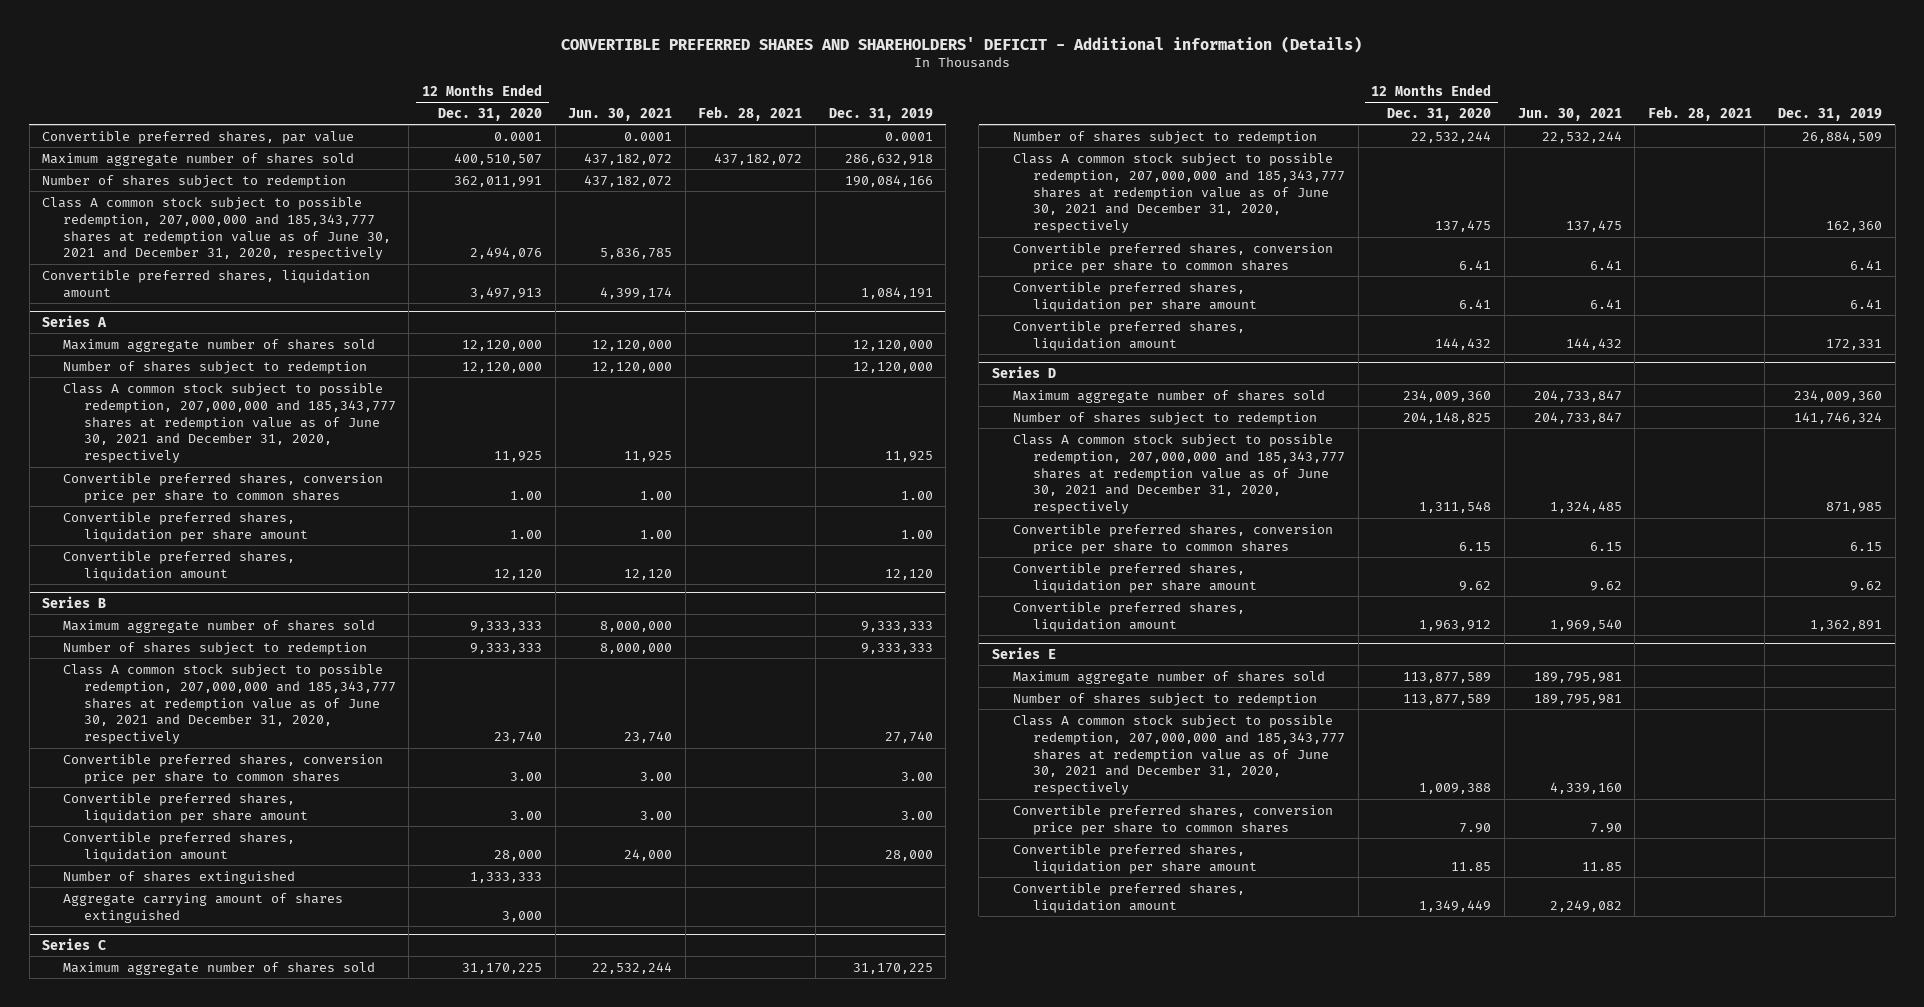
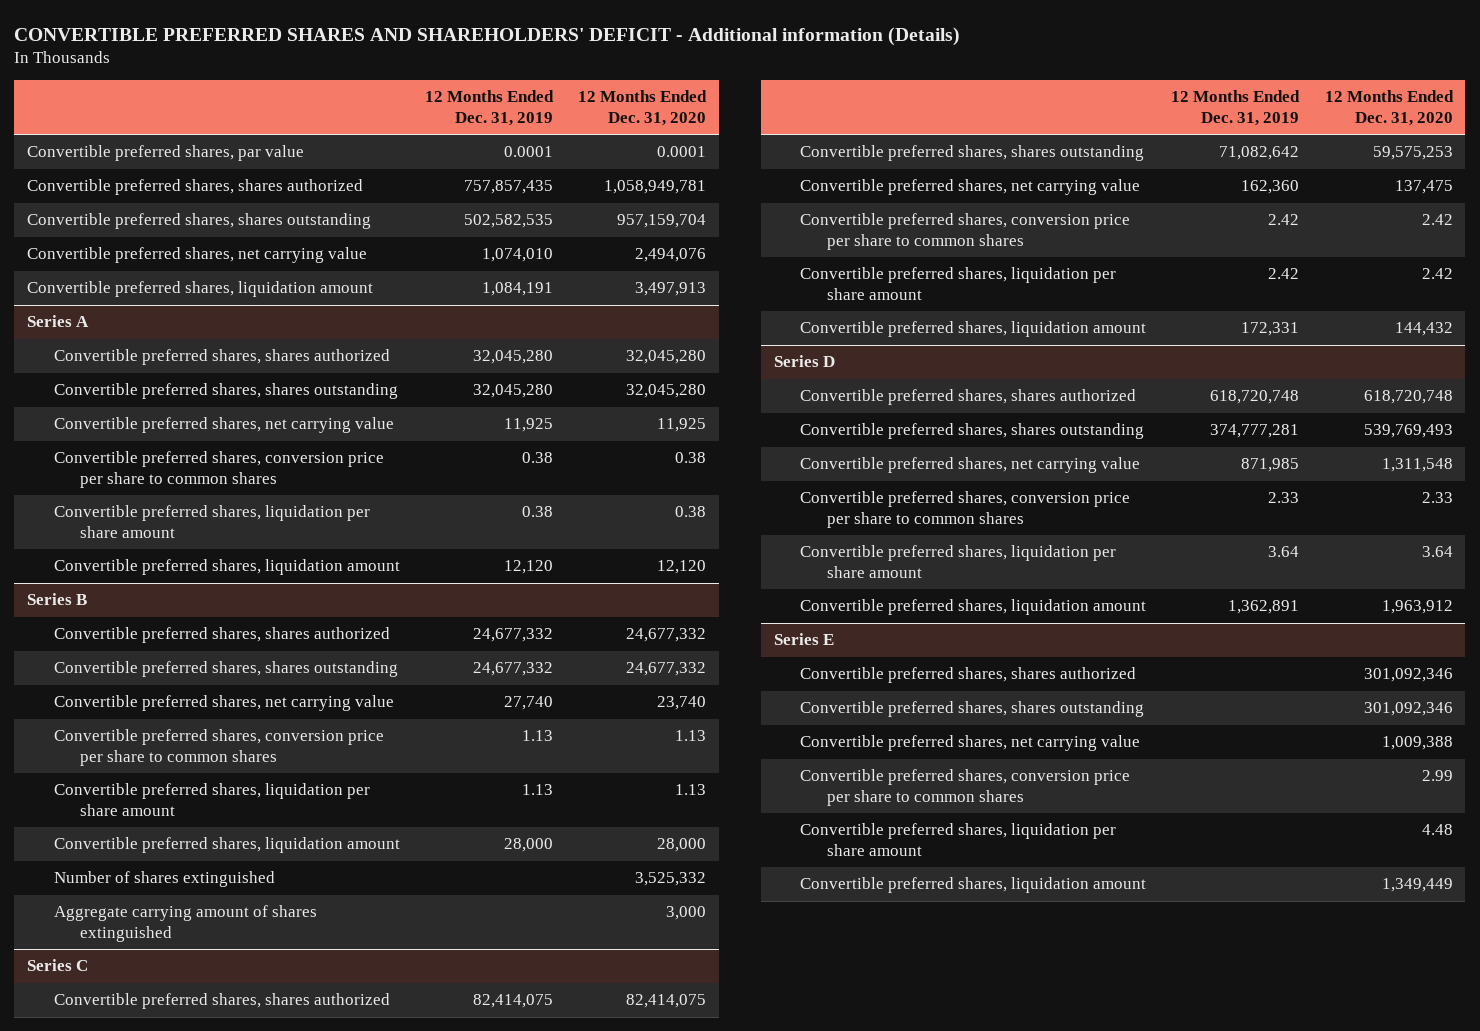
[568,108,673,122] Jun. 30, 2021 -> none
[698,106,803,122] Feb. 28, 2021 -> none
[828,108,933,122] Dec. 31, 2019 -> none
none -> [424,90,554,126] 12 Months Ended Dec. 31, 2019
[42,152,355,166] Maximum aggregate number of shares sold -> none
[42,174,347,188] Number of shares subject to redemption -> none
none -> [26,179,363,196] Convertible preferred shares, shares authorized
none -> [26,213,371,230] Convertible preferred shares, shares outstanding
[42,196,392,261] Class A common stock subject to possible redemption, 207,000,000 and 185,343,777 shares at redemption value as of June 30, 2021 and December 31, 2020, respectively -> [26,247,367,264] Convertible preferred shares, net carrying value
[63,338,376,352] Maximum aggregate number of shares sold -> none
[63,360,368,374] Number of shares subject to redemption -> none
none -> [53,349,390,366] Convertible preferred shares, shares authorized
none -> [53,383,398,400] Convertible preferred shares, shares outstanding
[63,382,396,464] Class A common stock subject to possible redemption, 207,000,000 and 185,343,777 shares at redemption value as of June 30, 2021 and December 31, 2020, respectively -> [53,417,394,434] Convertible preferred shares, net carrying value
[510,490,543,500] 1.00 -> [675,452,707,464] 0.38
[510,529,543,539] 1.00 -> [675,506,707,518] 0.38
[63,619,376,633] Maximum aggregate number of shares sold -> none
[63,641,368,655] Number of shares subject to redemption -> none
none -> [53,627,390,644] Convertible preferred shares, shares authorized
none -> [53,661,398,678] Convertible preferred shares, shares outstanding
[63,663,396,745] Class A common stock subject to possible redemption, 207,000,000 and 185,343,777 shares at redemption value as of June 30, 2021 and December 31, 2020, respectively -> [53,695,394,712] Convertible preferred shares, net carrying value
[510,771,543,781] 3.00 -> [675,730,707,742] 1.13
[510,810,543,820] 3.00 -> [675,784,707,796] 1.13
[470,871,543,883] 1,333,333 -> [635,872,707,887] 3,525,332
[63,961,376,975] Maximum aggregate number of shares sold -> none
[1012,130,1317,144] Number of shares subject to redemption -> none
none -> [53,993,390,1010] Convertible preferred shares, shares authorized
none -> [800,145,1145,162] Convertible preferred shares, shares outstanding
[1012,152,1346,234] Class A common stock subject to possible redemption, 207,000,000 and 185,343,777 shares at redemption value as of June 30, 2021 and December 31, 2020, respectively -> [800,179,1141,196] Convertible preferred shares, net carrying value
[1459,259,1492,270] 6.41 -> [1421,214,1453,226] 2.42
[1459,298,1492,309] 6.41 -> [1421,268,1453,280] 2.42
[1012,389,1325,403] Maximum aggregate number of shares sold -> none
[1012,411,1317,425] Number of shares subject to redemption -> none
none -> [800,389,1137,406] Convertible preferred shares, shares authorized
none -> [800,423,1145,440] Convertible preferred shares, shares outstanding
[1012,433,1346,515] Class A common stock subject to possible redemption, 207,000,000 and 185,343,777 shares at redemption value as of June 30, 2021 and December 31, 2020, respectively -> [800,457,1141,474] Convertible preferred shares, net carrying value
[1459,541,1492,551] 6.15 -> [1421,492,1453,504] 2.33
[1459,580,1492,591] 9.62 -> [1421,546,1453,558] 3.64
[1012,670,1325,684] Maximum aggregate number of shares sold -> none
[1012,692,1317,706] Number of shares subject to redemption -> none
none -> [800,667,1137,684] Convertible preferred shares, shares authorized
none -> [800,701,1145,718] Convertible preferred shares, shares outstanding
[1012,714,1346,796] Class A common stock subject to possible redemption, 207,000,000 and 185,343,777 shares at redemption value as of June 30, 2021 and December 31, 2020, respectively -> [800,735,1141,752] Convertible preferred shares, net carrying value
[1459,822,1492,833] 7.90 -> [1421,770,1453,782] 2.99
[1451,861,1492,871] 11.85 -> [1421,824,1453,836] 4.48

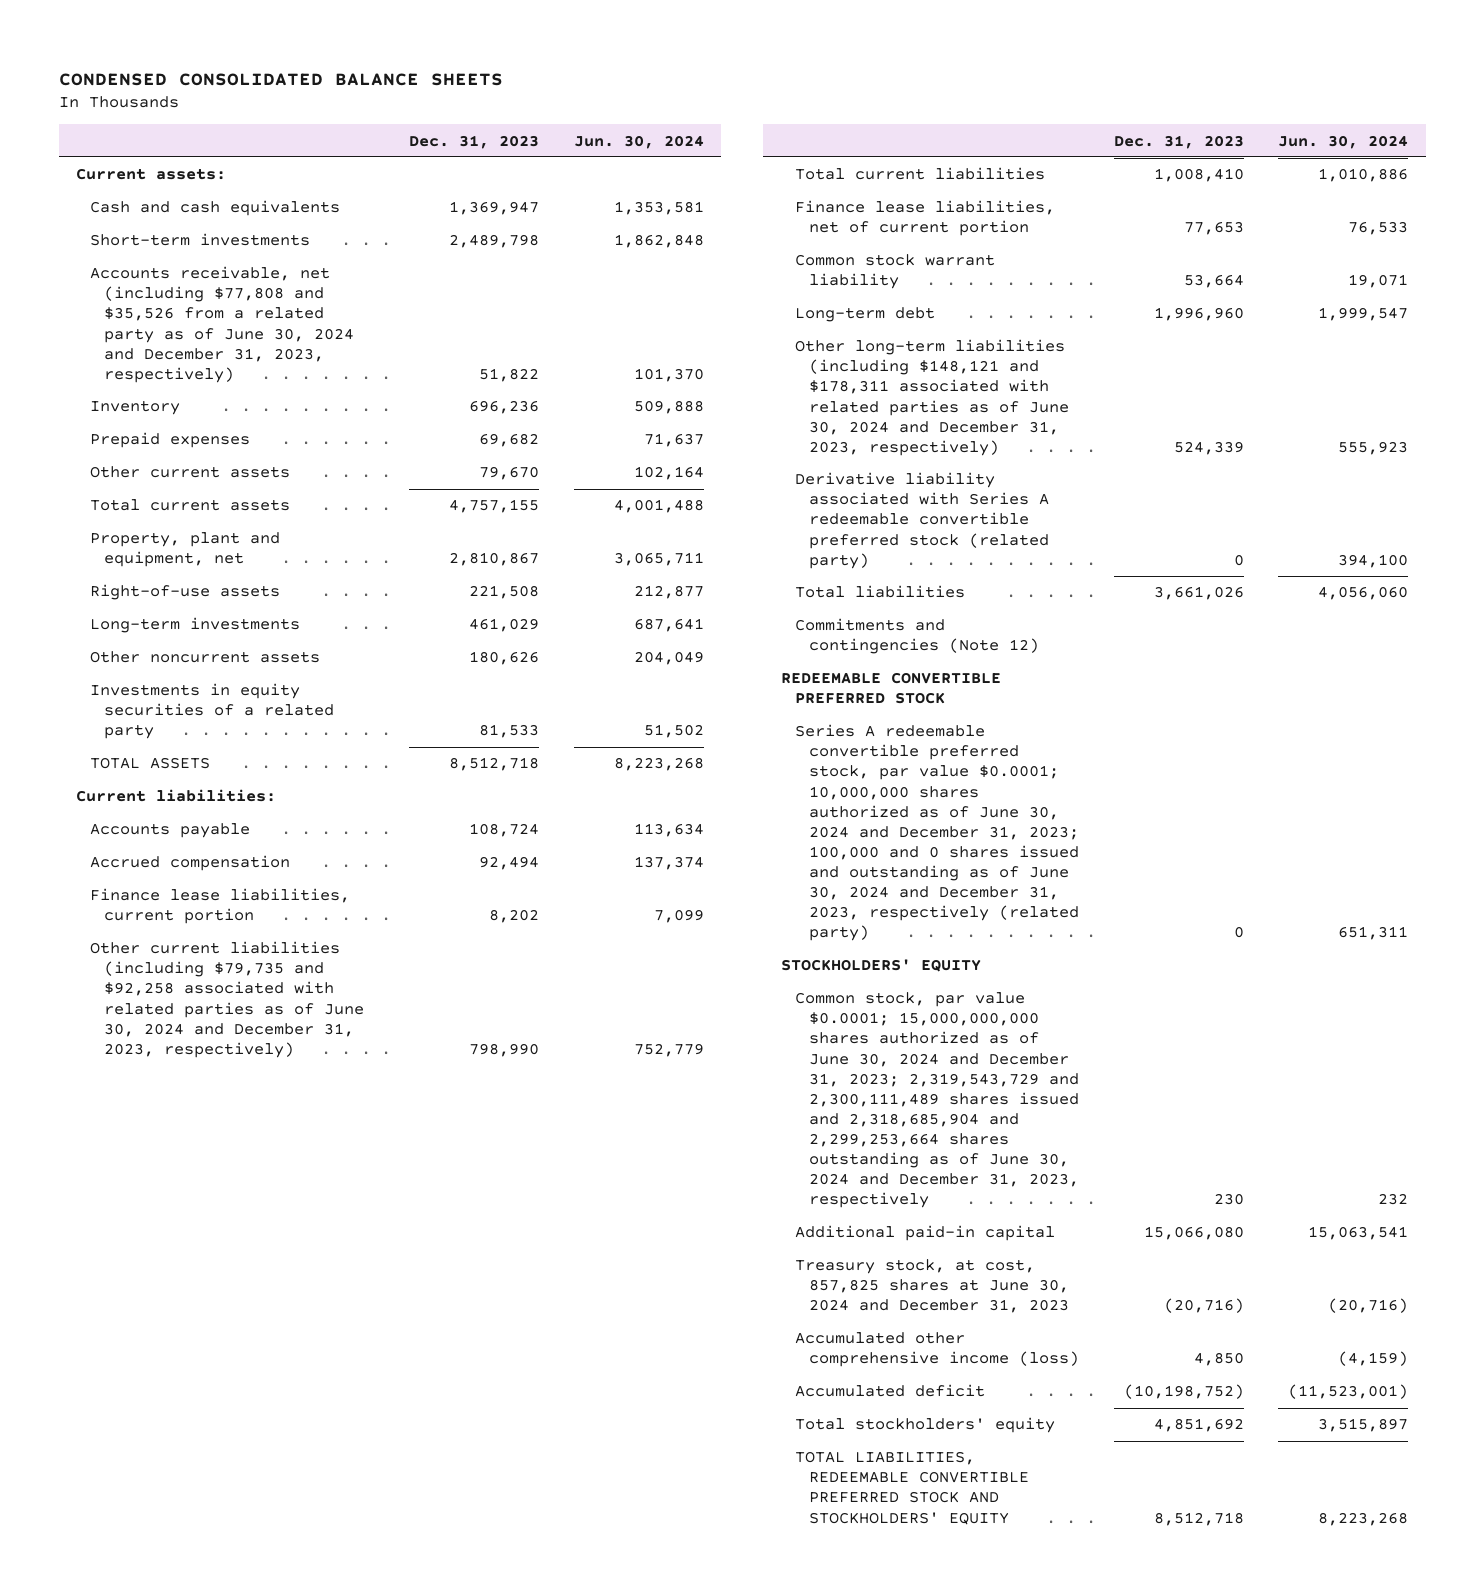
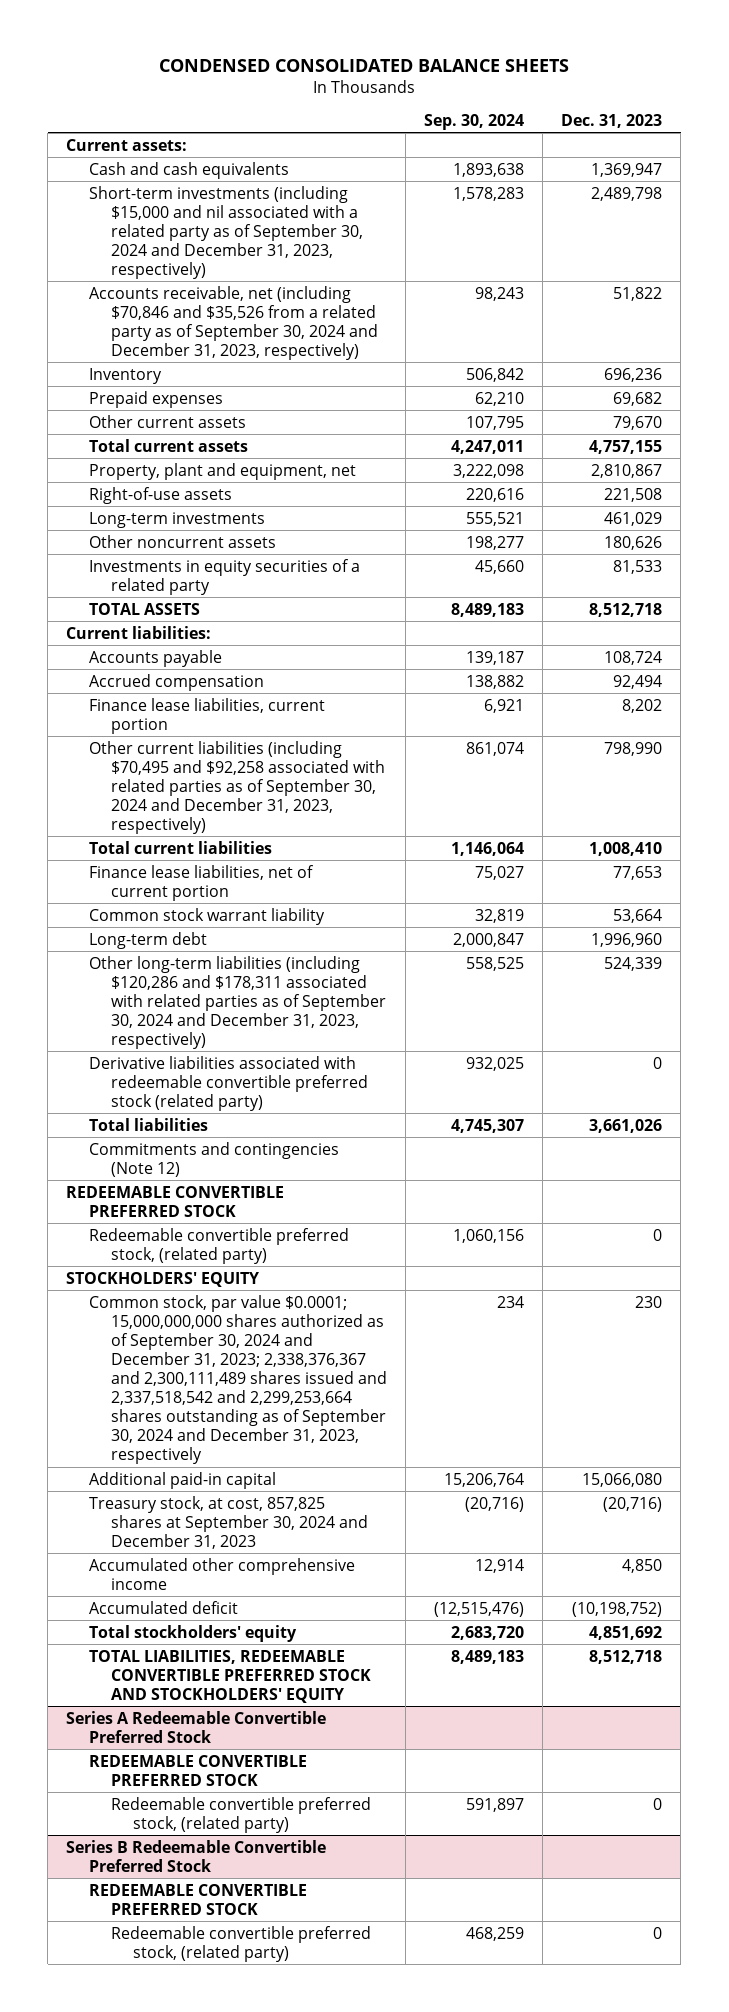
[573,134,704,149] Jun. 30, 2024 -> none
none -> [424,113,525,130] Sep. 30, 2024
[90,233,311,247] Short-term investments -> [88,185,363,279] Short-term investments (including $15,000 and nil associated with a related party as of September 30, 2024 and December 31, 2023, respectively)
[90,266,355,383] Accounts receivable, net (including $77,808 and $35,526 from a related party as of June 30, 2024 and December 31, 2023, respectively) -> [88,285,378,360] Accounts receivable, net (including $70,846 and $35,526 from a related party as of September 30, 2024 and December 31, 2023, respectively)
[90,941,365,1058] Other current liabilities (including $79,735 and $92,258 associated with related parties as of June 30, 2024 and December 31, 2023, respectively) -> [88,740,385,834] Other current liabilities (including $70,495 and $92,258 associated with related parties as of September 30, 2024 and December 31, 2023, respectively)
[794,339,1069,456] Other long-term liabilities (including $148,121 and $178,311 associated with related parties as of June 30, 2024 and December 31, 2023, respectively) -> [88,955,386,1049] Other long-term liabilities (including $120,286 and $178,311 associated with related parties as of September 30, 2024 and December 31, 2023, respectively)
[794,472,1049,569] Derivative liability associated with Series A redeemable convertible preferred stock (related party) -> [88,1055,368,1111] Derivative liabilities associated with redeemable convertible preferred stock (related party)
[794,724,1079,942] Series A redeemable convertible preferred stock, par value $0.0001; 10,000,000 shares authorized as of June 30, 2024 and December 31, 2023; 100,000 and 0 shares issued and outstanding as of June 30, 2024 and December 31, 2023, respectively (related party) -> [88,1227,349,1264] Redeemable convertible preferred stock, (related party)
[794,992,1079,1209] Common stock, par value $0.0001; 15,000,000,000 shares authorized as of June 30, 2024 and December 31, 2023; 2,319,543,729 and 2,300,111,489 shares issued and 2,318,685,904 and 2,299,253,664 shares outstanding as of June 30, 2024 and December 31, 2023, respectively -> [88,1294,387,1465] Common stock, par value $0.0001; 15,000,000,000 shares authorized as of September 30, 2024 and December 31, 2023; 2,338,376,367 and 2,300,111,489 shares issued and 2,337,518,542 and 2,299,253,664 shares outstanding as of September 30, 2024 and December 31, 2023, respectively
[794,1259,1069,1314] Treasury stock, at cost, 857,825 shares at June 30, 2024 and December 31, 2023 -> [88,1495,368,1549] Treasury stock, at cost, 857,825 shares at September 30, 2024 and December 31, 2023
[794,1332,1079,1368] Accumulated other comprehensive income (loss) -> [88,1557,355,1590] Accumulated other comprehensive income
none -> [66,1710,327,1743] Series A Redeemable Convertible Preferred Stock
none -> [88,1754,307,1786] REDEEMABLE CONVERTIBLE PREFERRED STOCK
none -> [110,1796,371,1833] Redeemable convertible preferred stock, (related party)
none -> [66,1839,327,1872] Series B Redeemable Convertible Preferred Stock
none -> [88,1883,307,1915] REDEEMABLE CONVERTIBLE PREFERRED STOCK
none -> [110,1925,371,1962] Redeemable convertible preferred stock, (related party)

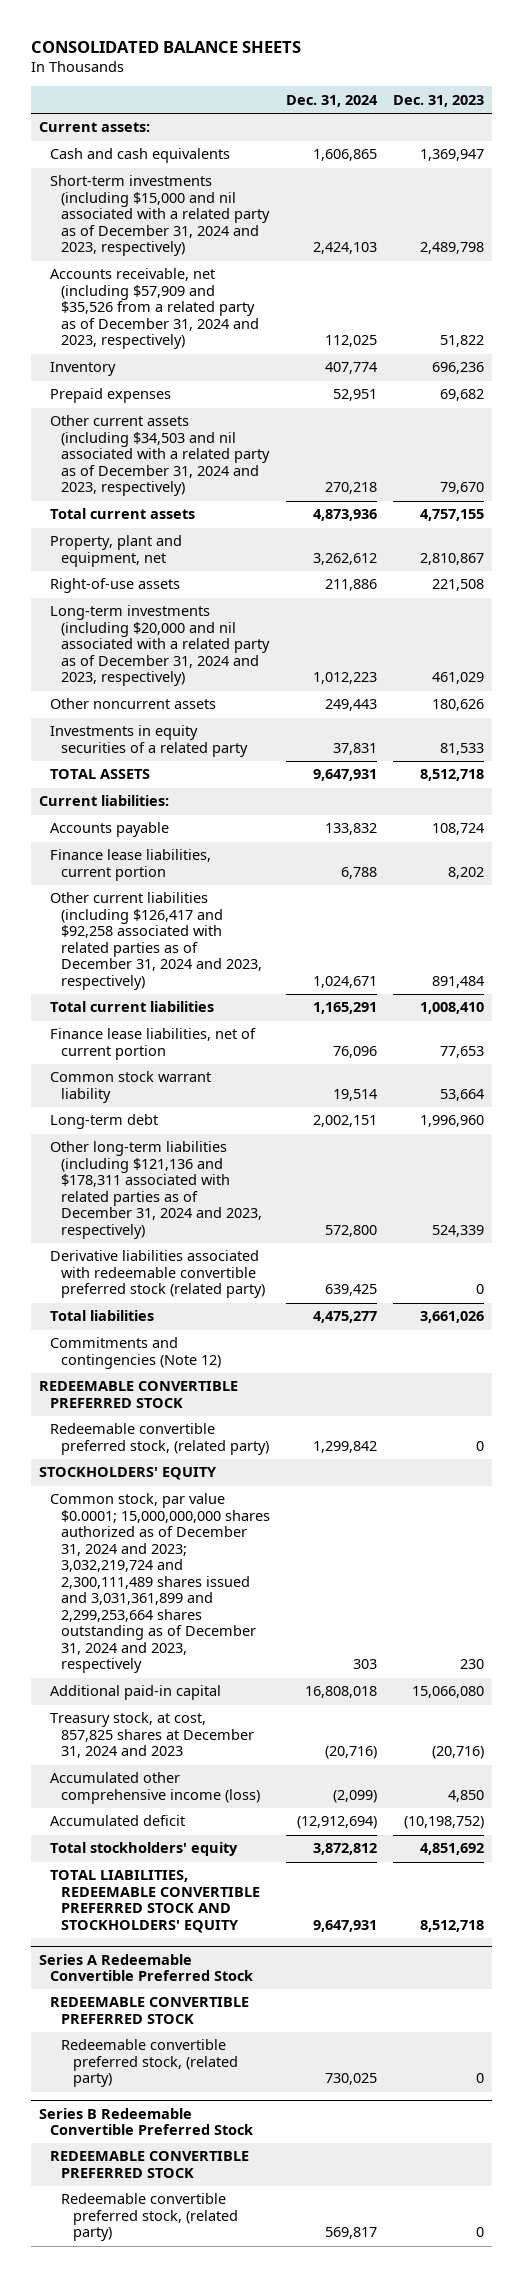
[159,58,570,72] CONDENSED CONSOLIDATED BALANCE SHEETS -> [30,40,301,53] CONSOLIDATED BALANCE SHEETS
[424,113,525,130] Sep. 30, 2024 -> none
none -> [286,94,379,107] Dec. 31, 2024
[88,185,363,279] Short-term investments (including $15,000 and nil associated with a related party as of September 30, 2024 and December 31, 2023, respectively) -> [49,175,271,257] Short-term investments (including $15,000 and nil associated with a related party as of December 31, 2024 and 2023, respectively)
[88,285,378,360] Accounts receivable, net (including $70,846 and $35,526 from a related party as of September 30, 2024 and December 31, 2023, respectively) -> [49,268,260,350] Accounts receivable, net (including $57,909 and $35,526 from a related party as of December 31, 2024 and 2023, respectively)
[88,414,246,428] Other current assets -> [49,415,271,497] Other current assets (including $34,503 and nil associated with a related party as of December 31, 2024 and 2023, respectively)
[88,511,265,528] Long-term investments -> [49,605,271,687] Long-term investments (including $20,000 and nil associated with a related party as of December 31, 2024 and 2023, respectively)
[88,673,264,691] Accrued compensation -> none
[88,740,385,834] Other current liabilities (including $70,495 and $92,258 associated with related parties as of September 30, 2024 and December 31, 2023, respectively) -> [49,892,263,990] Other current liabilities (including $126,417 and $92,258 associated with related parties as of December 31, 2024 and 2023, respectively)
[604,741,663,756] 798,990 -> [432,975,485,988] 891,484
[88,955,386,1049] Other long-term liabilities (including $120,286 and $178,311 associated with related parties as of September 30, 2024 and December 31, 2023, respectively) -> [49,1141,263,1239] Other long-term liabilities (including $121,136 and $178,311 associated with related parties as of December 31, 2024 and 2023, respectively)
[88,1294,387,1465] Common stock, par value $0.0001; 15,000,000,000 shares authorized as of September 30, 2024 and December 31, 2023; 2,338,376,367 and 2,300,111,489 shares issued and 2,337,518,542 and 2,299,253,664 shares outstanding as of September 30, 2024 and December 31, 2023, respectively -> [49,1493,271,1674] Common stock, par value $0.0001; 15,000,000,000 shares authorized as of December 31, 2024 and 2023; 3,032,219,724 and 2,300,111,489 shares issued and 3,031,361,899 and 2,299,253,664 shares outstanding as of December 31, 2024 and 2023, respectively
[88,1495,368,1549] Treasury stock, at cost, 857,825 shares at September 30, 2024 and December 31, 2023 -> [49,1712,255,1759] Treasury stock, at cost, 857,825 shares at December 31, 2024 and 2023
[88,1557,355,1590] Accumulated other comprehensive income -> [49,1772,261,1804] Accumulated other comprehensive income (loss)

